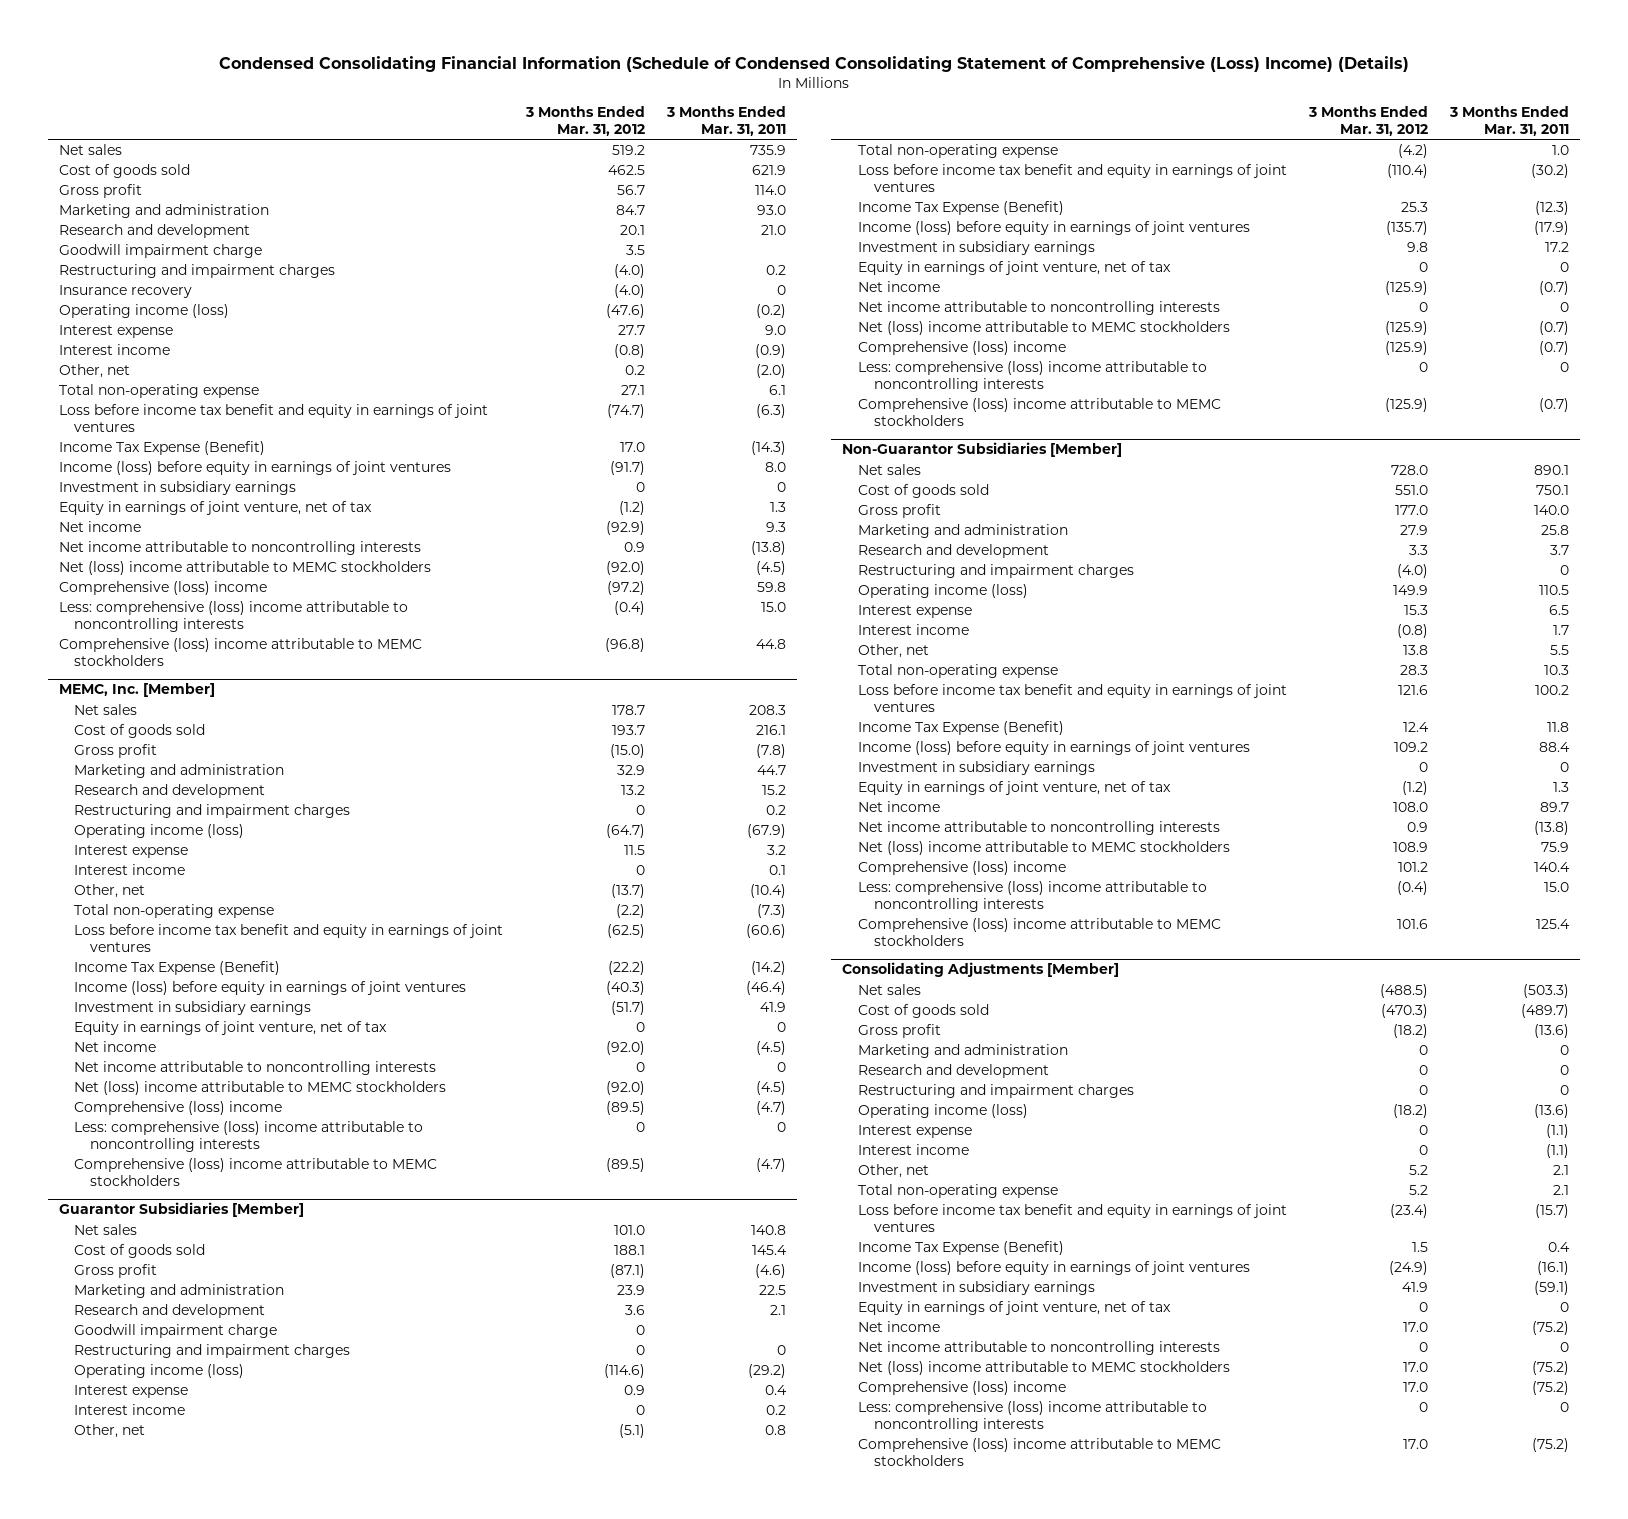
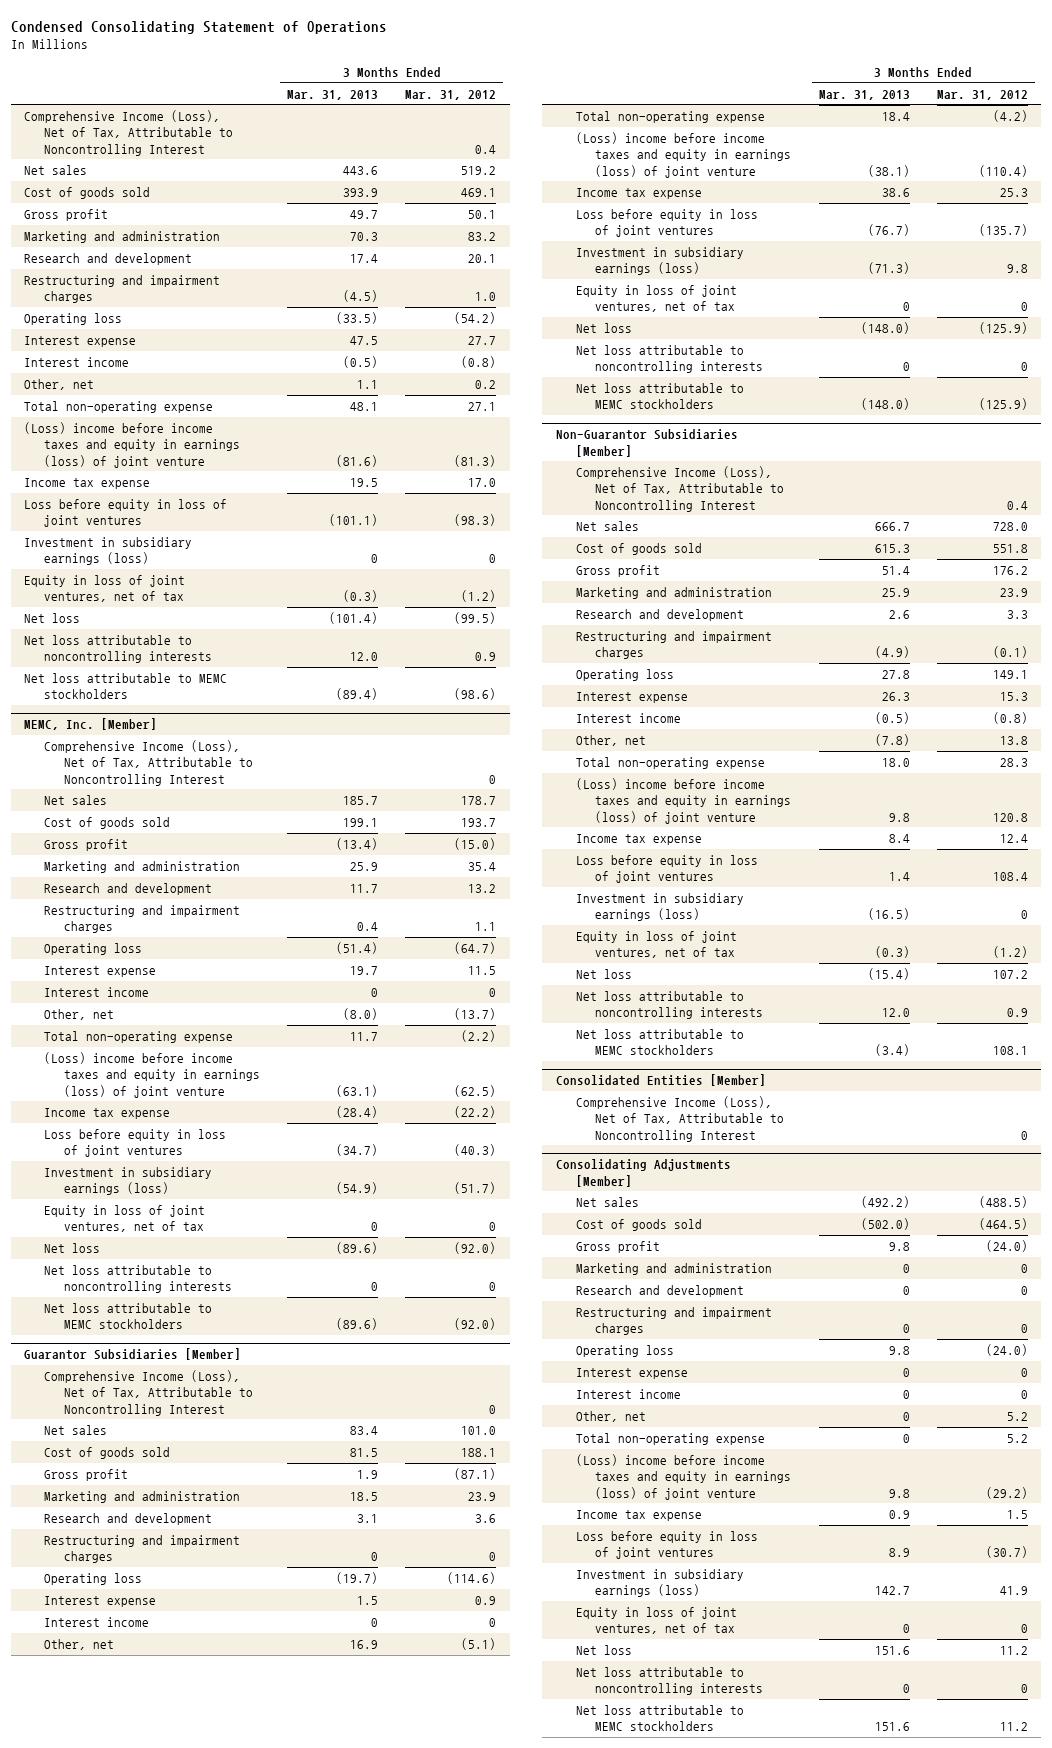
[219,56,1410,73] Condensed Consolidating Financial Information (Schedule of Condensed Consolidating Statement of Comprehensive (Loss) Income) (Details) -> [10,20,387,34] Condensed Consolidating Statement of Operations
[665,105,786,136] 3 Months Ended Mar. 31, 2011 -> none
none -> [287,89,379,100] Mar. 31, 2013
none -> [24,109,234,156] Comprehensive Income (Loss), Net of Tax, Attributable to Noncontrolling Interest
[607,165,645,176] 462.5 -> [461,187,497,197] 469.1
[616,185,645,196] 56.7 -> [468,209,497,219] 50.1
[615,205,645,216] 84.7 -> [468,231,497,241] 83.2
[58,244,262,259] Goodwill impairment charge -> none
[58,285,192,299] Insurance recovery -> none
[613,264,645,279] (4.0) -> [475,292,497,302] 1.0
[58,304,229,319] Operating income (loss) -> [24,312,123,325] Operating loss
[605,304,645,319] (47.6) -> [454,311,497,324] (54.2)
[58,581,267,596] Comprehensive (loss) income -> none
[58,601,408,632] Less: comprehensive (loss) income attributable to noncontrolling interests -> none
[58,638,422,666] Comprehensive (loss) income attributable to MEMC stockholders -> none
[58,404,488,432] Loss before income tax benefit and equity in earnings of joint ventures -> [24,421,241,468] (Loss) income before income taxes and equity in earnings (loss) of joint venture
[606,404,645,419] (74.7) -> [454,454,497,467] (81.3)
[58,441,265,456] Income Tax Expense (Benefit) -> [24,477,151,489] Income tax expense
[58,461,451,476] Income (loss) before equity in earnings of joint ventures -> [24,498,228,528] Loss before equity in loss of joint ventures
[609,461,645,476] (91.7) -> [454,514,497,527] (98.3)
[58,481,296,496] Investment in subsidiary earnings -> [24,536,193,566] Investment in subsidiary earnings (loss)
[58,501,372,516] Equity in earnings of joint venture, net of tax -> [24,574,186,603] Equity in loss of joint ventures, net of tax
[58,521,141,533] Net income -> [24,612,81,623] Net loss
[605,521,645,536] (92.9) -> [454,611,497,624] (99.5)
[58,541,421,556] Net income attributable to noncontrolling interests -> [24,634,213,664] Net loss attributable to noncontrolling interests
[58,561,431,576] Net (loss) income attributable to MEMC stockholders -> [24,672,228,700] Net loss attributable to MEMC stockholders
[605,561,645,576] (92.0) -> [454,688,497,701] (98.6)
none -> [44,739,254,786] Comprehensive Income (Loss), Net of Tax, Attributable to Noncontrolling Interest
[616,765,645,776] 32.9 -> [468,861,497,871] 35.4
[635,805,645,816] 0 -> [475,922,497,932] 1.1
[74,824,245,839] Operating income (loss) -> [44,942,143,955] Operating loss
[74,1101,283,1116] Comprehensive (loss) income -> none
[74,1121,424,1152] Less: comprehensive (loss) income attributable to noncontrolling interests -> none
[74,1158,438,1186] Comprehensive (loss) income attributable to MEMC stockholders -> none
[74,924,504,952] Loss before income tax benefit and equity in earnings of joint ventures -> [44,1051,261,1098] (Loss) income before income taxes and equity in earnings (loss) of joint venture
[74,961,281,976] Income Tax Expense (Benefit) -> [44,1107,171,1119] Income tax expense
[74,981,467,996] Income (loss) before equity in earnings of joint ventures -> [44,1128,227,1158] Loss before equity in loss of joint ventures
[74,1001,312,1016] Investment in subsidiary earnings -> [44,1166,213,1196] Investment in subsidiary earnings (loss)
[74,1021,388,1036] Equity in earnings of joint venture, net of tax -> [44,1204,206,1233] Equity in loss of joint ventures, net of tax
[74,1041,157,1053] Net income -> [44,1242,101,1253] Net loss
[74,1061,437,1076] Net income attributable to noncontrolling interests -> [44,1264,233,1294] Net loss attributable to noncontrolling interests
[74,1081,447,1096] Net (loss) income attributable to MEMC stockholders -> [44,1302,213,1330] Net loss attributable to MEMC stockholders
none -> [44,1369,254,1416] Comprehensive Income (Loss), Net of Tax, Attributable to Noncontrolling Interest
[74,1324,278,1339] Goodwill impairment charge -> none
[74,1364,245,1379] Operating income (loss) -> [44,1572,143,1585] Operating loss
[857,341,1066,356] Comprehensive (loss) income -> none
[857,361,1207,392] Less: comprehensive (loss) income attributable to noncontrolling interests -> none
[857,398,1221,426] Comprehensive (loss) income attributable to MEMC stockholders -> none
[857,164,1287,192] Loss before income tax benefit and equity in earnings of joint ventures -> [575,131,792,178] (Loss) income before income taxes and equity in earnings (loss) of joint venture
[857,201,1064,216] Income Tax Expense (Benefit) -> [575,187,702,199] Income tax expense
[857,221,1250,236] Income (loss) before equity in earnings of joint ventures -> [575,208,758,238] Loss before equity in loss of joint ventures
[857,241,1095,256] Investment in subsidiary earnings -> [575,246,744,276] Investment in subsidiary earnings (loss)
[857,261,1171,276] Equity in earnings of joint venture, net of tax -> [575,284,737,313] Equity in loss of joint ventures, net of tax
[857,281,940,293] Net income -> [575,322,632,333] Net loss
[857,301,1220,316] Net income attributable to noncontrolling interests -> [575,344,764,374] Net loss attributable to noncontrolling interests
[857,321,1230,336] Net (loss) income attributable to MEMC stockholders -> [575,382,744,410] Net loss attributable to MEMC stockholders
none -> [575,465,785,512] Comprehensive Income (Loss), Net of Tax, Attributable to Noncontrolling Interest
[1395,485,1429,496] 551.0 -> [992,543,1028,553] 551.8
[1395,505,1429,516] 177.0 -> [992,565,1028,575] 176.2
[1400,525,1429,536] 27.9 -> [999,587,1028,597] 23.9
[1397,564,1429,579] (4.0) -> [992,646,1028,659] (0.1)
[857,584,1028,599] Operating income (loss) -> [575,668,674,681] Operating loss
[1393,585,1429,596] 149.9 -> [992,669,1028,679] 149.1
[857,861,1066,876] Comprehensive (loss) income -> none
[857,918,1221,946] Comprehensive (loss) income attributable to MEMC stockholders -> none
[857,684,1287,712] Loss before income tax benefit and equity in earnings of joint ventures -> [575,777,792,824] (Loss) income before income taxes and equity in earnings (loss) of joint venture
[1398,685,1429,696] 121.6 -> [992,812,1028,822] 120.8
[857,721,1064,736] Income Tax Expense (Benefit) -> [575,833,702,845] Income tax expense
[857,741,1250,756] Income (loss) before equity in earnings of joint ventures -> [575,854,758,884] Loss before equity in loss of joint ventures
[1394,742,1429,753] 109.2 -> [992,872,1028,882] 108.4
[857,761,1095,776] Investment in subsidiary earnings -> [575,892,744,922] Investment in subsidiary earnings (loss)
[857,781,1171,796] Equity in earnings of joint venture, net of tax -> [575,930,737,959] Equity in loss of joint ventures, net of tax
[857,801,940,813] Net income -> [575,968,632,979] Net loss
[1393,802,1429,813] 108.0 -> [992,969,1028,979] 107.2
[857,821,1220,836] Net income attributable to noncontrolling interests -> [575,990,764,1020] Net loss attributable to noncontrolling interests
[857,841,1230,856] Net (loss) income attributable to MEMC stockholders -> [575,1028,744,1056] Net loss attributable to MEMC stockholders
[1393,842,1429,853] 108.9 -> [992,1046,1028,1056] 108.1
none -> [555,1074,766,1087] Consolidated Entities [Member]
[857,881,1207,912] Less: comprehensive (loss) income attributable to noncontrolling interests -> [575,1095,785,1142] Comprehensive Income (Loss), Net of Tax, Attributable to Noncontrolling Interest
[1397,881,1429,896] (0.4) -> [1020,1130,1028,1140] 0
[1381,1004,1429,1019] (470.3) -> [978,1217,1028,1230] (464.5)
[1393,1024,1429,1039] (18.2) -> [985,1239,1028,1252] (24.0)
[857,1104,1028,1119] Operating income (loss) -> [575,1344,674,1357] Operating loss
[1393,1104,1429,1119] (18.2) -> [985,1343,1028,1356] (24.0)
[857,1381,1066,1396] Comprehensive (loss) income -> none
[857,1401,1207,1432] Less: comprehensive (loss) income attributable to noncontrolling interests -> none
[857,1438,1221,1466] Comprehensive (loss) income attributable to MEMC stockholders -> none
[857,1204,1287,1232] Loss before income tax benefit and equity in earnings of joint ventures -> [575,1453,792,1500] (Loss) income before income taxes and equity in earnings (loss) of joint venture
[1390,1204,1429,1219] (23.4) -> [985,1486,1028,1499] (29.2)
[857,1241,1064,1256] Income Tax Expense (Benefit) -> [575,1509,702,1521] Income tax expense
[857,1261,1250,1276] Income (loss) before equity in earnings of joint ventures -> [575,1530,758,1560] Loss before equity in loss of joint ventures
[1389,1261,1429,1276] (24.9) -> [985,1546,1028,1559] (30.7)
[857,1281,1095,1296] Investment in subsidiary earnings -> [575,1568,744,1598] Investment in subsidiary earnings (loss)
[857,1301,1171,1316] Equity in earnings of joint venture, net of tax -> [575,1606,737,1635] Equity in loss of joint ventures, net of tax
[857,1321,940,1333] Net income -> [575,1644,632,1655] Net loss
[1403,1322,1429,1333] 17.0 -> [999,1645,1028,1655] 11.2
[857,1341,1220,1356] Net income attributable to noncontrolling interests -> [575,1666,764,1696] Net loss attributable to noncontrolling interests
[857,1361,1230,1376] Net (loss) income attributable to MEMC stockholders -> [575,1704,744,1732] Net loss attributable to MEMC stockholders
[1403,1362,1429,1373] 17.0 -> [999,1722,1028,1732] 11.2

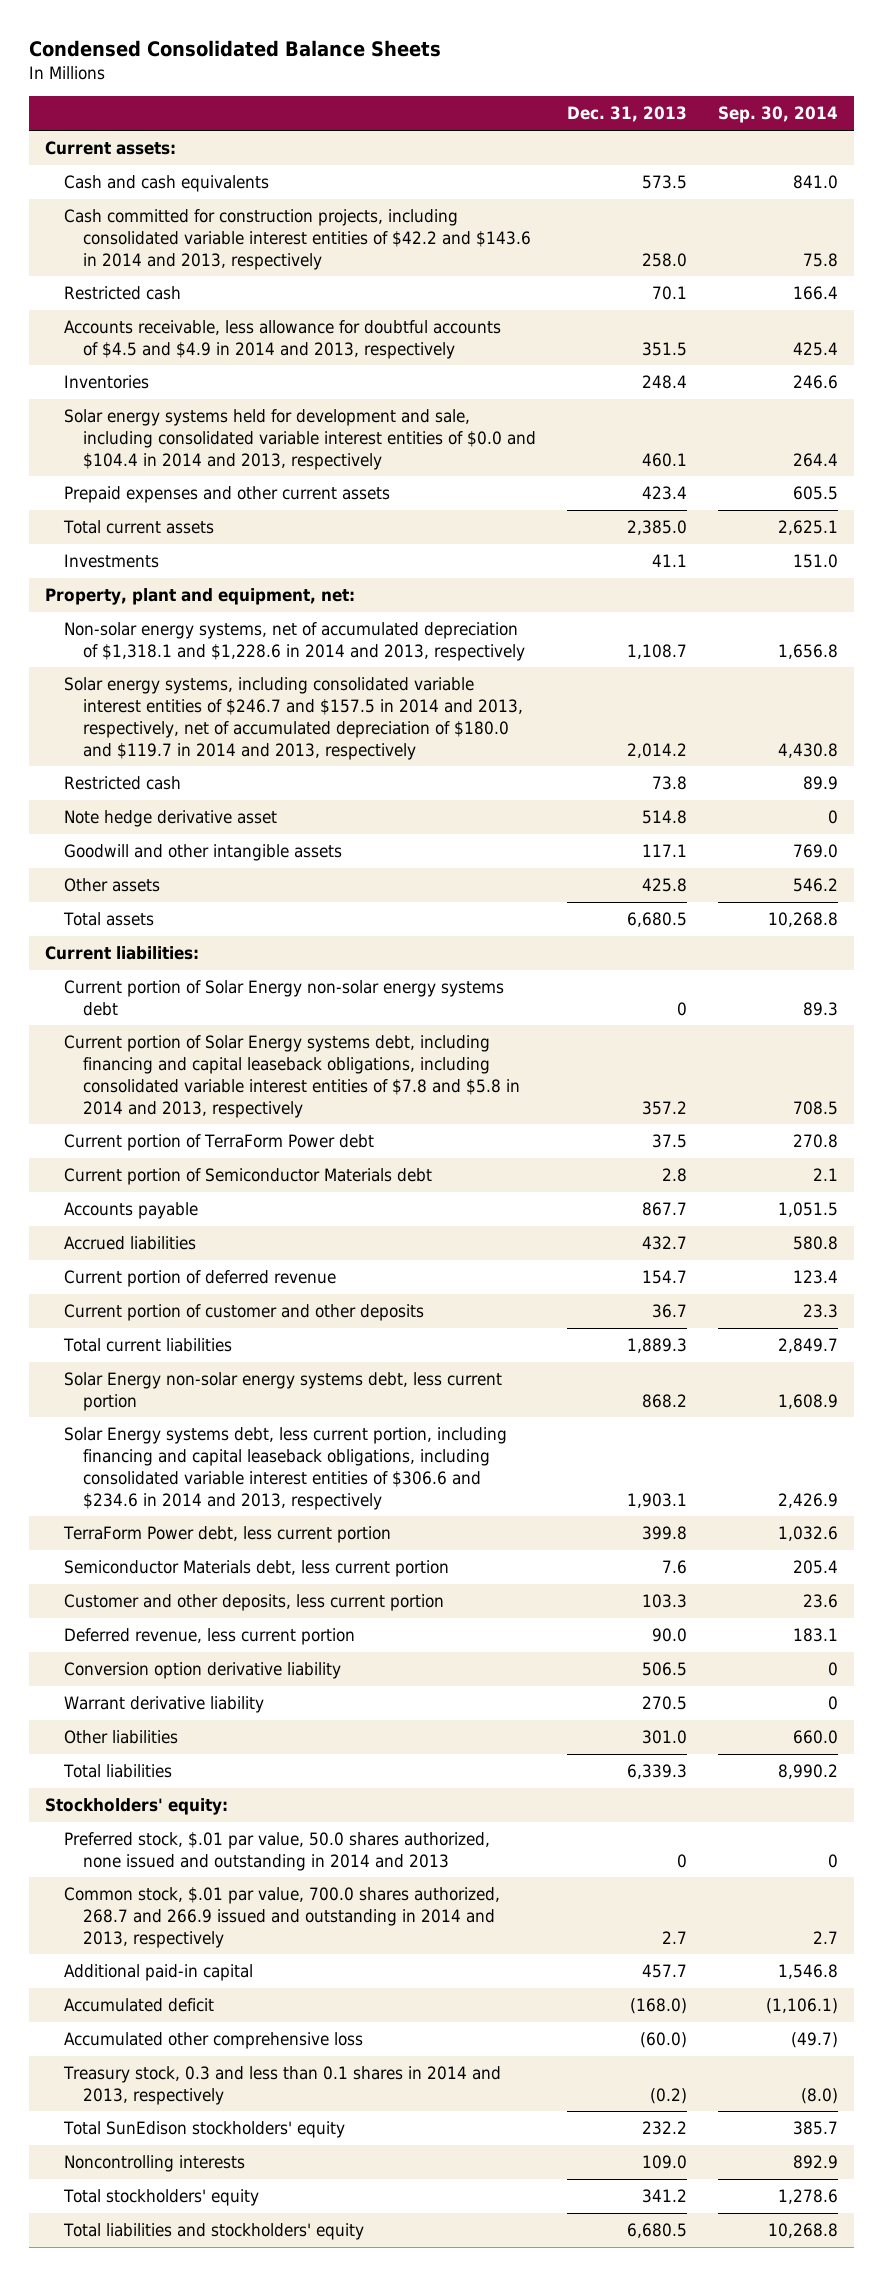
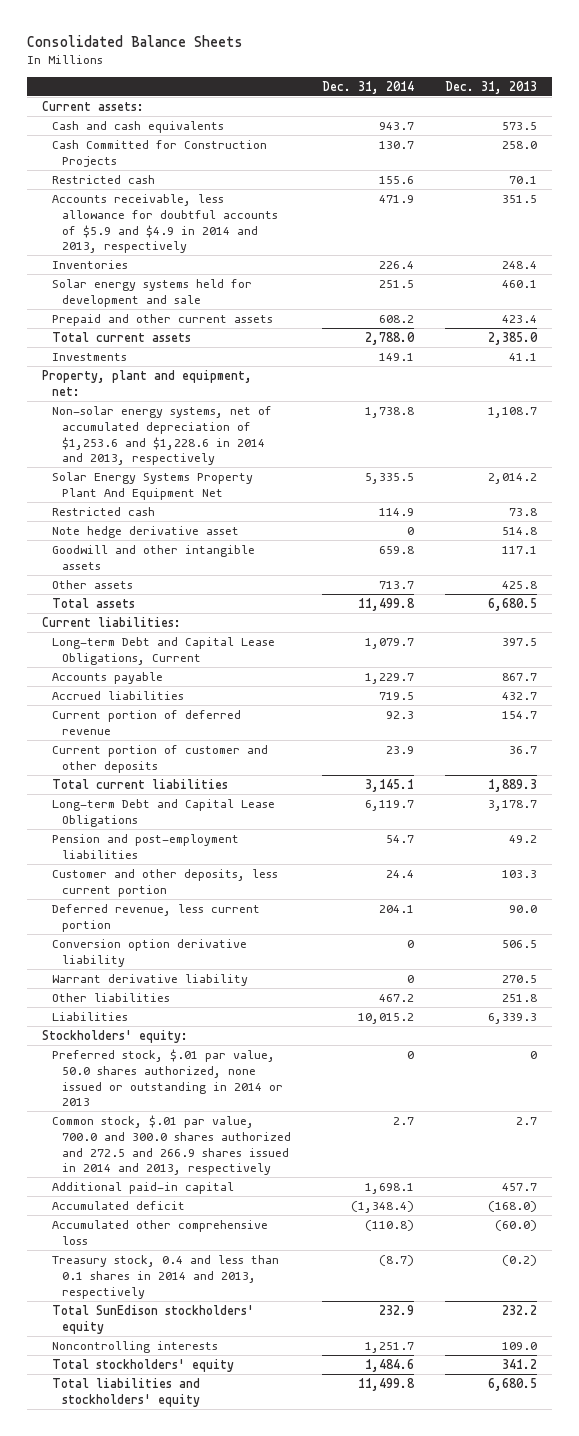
[29,40,442,58] Condensed Consolidated Balance Sheets -> [26,34,243,47] Consolidated Balance Sheets
[718,106,839,124] Sep. 30, 2014 -> none
none -> [321,80,414,94] Dec. 31, 2014
[64,209,532,270] Cash committed for construction projects, including consolidated variable interest entities of $42.2 and $143.6 in 2014 and 2013, respectively -> [52,139,268,167] Cash Committed for Construction Projects
[64,320,502,359] Accounts receivable, less allowance for doubtful accounts of $4.5 and $4.9 in 2014 and 2013, respectively -> [52,193,278,254] Accounts receivable, less allowance for doubtful accounts of $5.9 and $4.9 in 2014 and 2013, respectively
[64,409,537,470] Solar energy systems held for development and sale, including consolidated variable interest entities of $0.0 and $104.4 in 2014 and 2013, respectively -> [52,278,253,307] Solar energy systems held for development and sale
[64,486,391,504] Prepaid expenses and other current assets -> [52,313,274,326] Prepaid and other current assets
[64,622,526,661] Non-solar energy systems, net of accumulated depreciation of $1,318.1 and $1,228.6 in 2014 and 2013, respectively -> [52,405,273,466] Non-solar energy systems, net of accumulated depreciation of $1,253.6 and $1,228.6 in 2014 and 2013, respectively
[64,677,524,760] Solar energy systems, including consolidated variable interest entities of $246.7 and $157.5 in 2014 and 2013, respectively, net of accumulated depreciation of $180.0 and $119.7 in 2014 and 2013, respectively -> [52,471,254,500] Solar Energy Systems Property Plant And Equipment Net
[64,980,505,1016] Current portion of Solar Energy non-solar energy systems debt -> none
[64,1035,521,1118] Current portion of Solar Energy systems debt, including financing and capital leaseback obligations, including consolidated variable interest entities of $7.8 and $5.8 in 2014 and 2013, respectively -> none
[64,1134,375,1152] Current portion of TerraForm Power debt -> none
[64,1168,433,1186] Current portion of Semiconductor Materials debt -> none
none -> [52,636,276,665] Long-term Debt and Capital Lease Obligations, Current
[64,1372,503,1411] Solar Energy non-solar energy systems debt, less current portion -> none
[64,1427,508,1510] Solar Energy systems debt, less current portion, including financing and capital leaseback obligations, including consolidated variable interest entities of $306.6 and $234.6 in 2014 and 2013, respectively -> none
[63,1526,392,1544] TerraForm Power debt, less current portion -> none
[64,1560,450,1578] Semiconductor Materials debt, less current portion -> none
none -> [52,798,276,827] Long-term Debt and Capital Lease Obligations
none -> [52,833,240,859] Pension and post-employment liabilities
[642,1730,688,1745] 301.0 -> [501,993,537,1002] 251.8
[63,1764,173,1779] Total liabilities -> [52,1011,129,1021] Liabilities
[64,1832,491,1871] Preferred stock, $.01 par value, 50.0 shares authorized, none issued and outstanding in 2014 and 2013 -> [52,1048,283,1107] Preferred stock, $.01 par value, 50.0 shares authorized, none issued or outstanding in 2014 or 2013
[64,1887,501,1948] Common stock, $.01 par value, 700.0 shares authorized, 268.7 and 266.9 issued and outstanding in 2014 and 2013, respectively -> [52,1114,291,1176] Common stock, $.01 par value, 700.0 and 300.0 shares authorized and 272.5 and 266.9 shares issued in 2014 and 2013, respectively
[63,2066,502,2105] Treasury stock, 0.3 and less than 0.1 shares in 2014 and 2013, respectively -> [52,1254,280,1299] Treasury stock, 0.4 and less than 0.1 shares in 2014 and 2013, respectively

